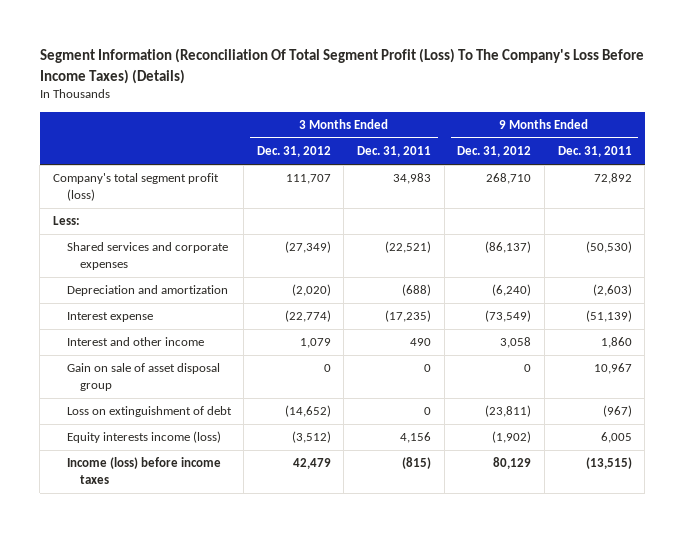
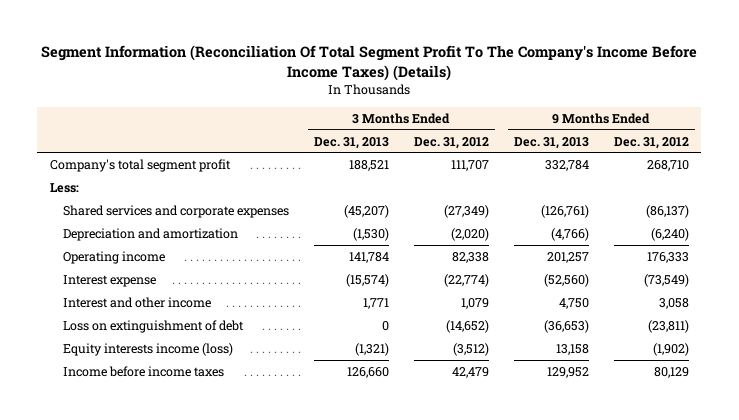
[39,48,644,84] Segment Information (Reconciliation Of Total Segment Profit (Loss) To The Company's Loss Before Income Taxes) (Details) -> [41,45,698,81] Segment Information (Reconciliation Of Total Segment Profit To The Company's Income Before Income Taxes) (Details)
[357,146,432,158] Dec. 31, 2011 -> none
[557,146,632,158] Dec. 31, 2011 -> none
none -> [313,136,389,149] Dec. 31, 2013
none -> [513,136,589,149] Dec. 31, 2013
[52,173,219,201] Company's total segment profit (loss) -> [49,158,231,172] Company's total segment profit
none -> [62,250,165,264] Operating income
[66,363,220,391] Gain on sale of asset disposal group -> none
[66,457,221,484] Income (loss) before income taxes -> [62,365,224,377] Income before income taxes

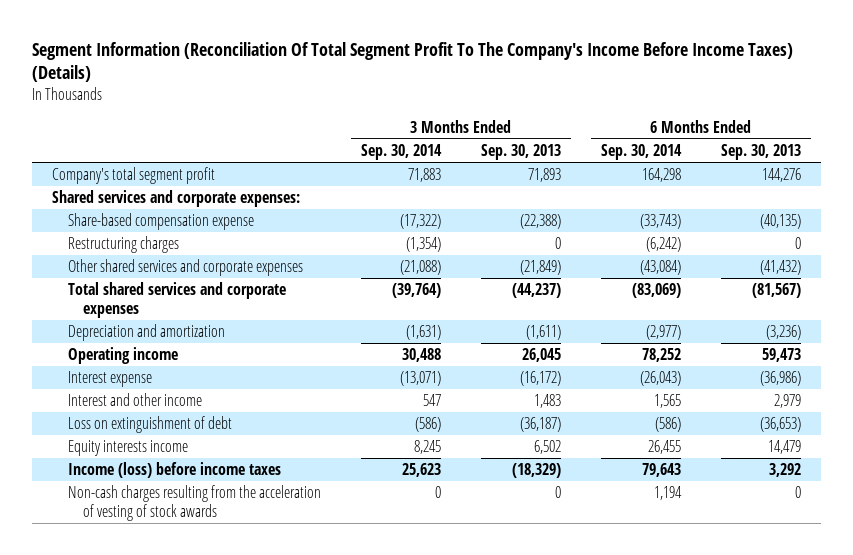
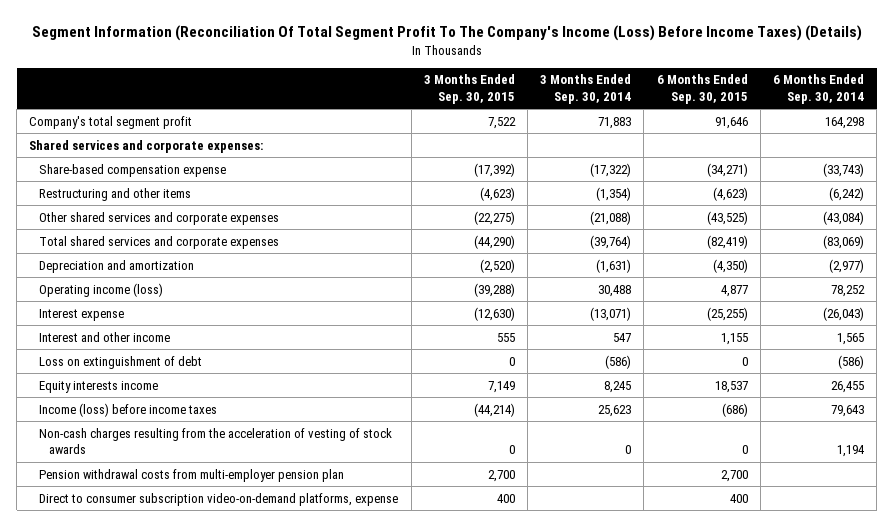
[31,41,793,83] Segment Information (Reconciliation Of Total Segment Profit To The Company's Income Before Income Taxes) (Details) -> [31,25,862,42] Segment Information (Reconciliation Of Total Segment Profit To The Company's Income (Loss) Before Income Taxes) (Details)
[480,143,561,160] Sep. 30, 2013 -> none
[721,143,802,160] Sep. 30, 2013 -> none
none -> [423,74,515,104] 3 Months Ended Sep. 30, 2015
none -> [656,74,748,104] 6 Months Ended Sep. 30, 2015
[67,236,179,254] Restructuring charges -> [39,187,192,201] Restructuring and other items
[67,347,178,365] Operating income -> [39,282,164,297] Operating income (loss)
none -> [39,468,345,482] Pension withdrawal costs from multi-employer pension plan
none -> [39,492,399,506] Direct to consumer subscription video-on-demand platforms, expense

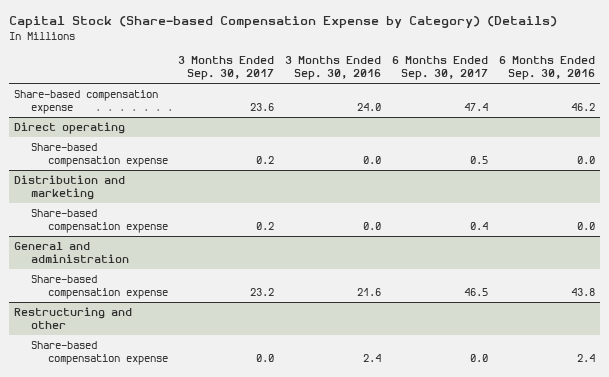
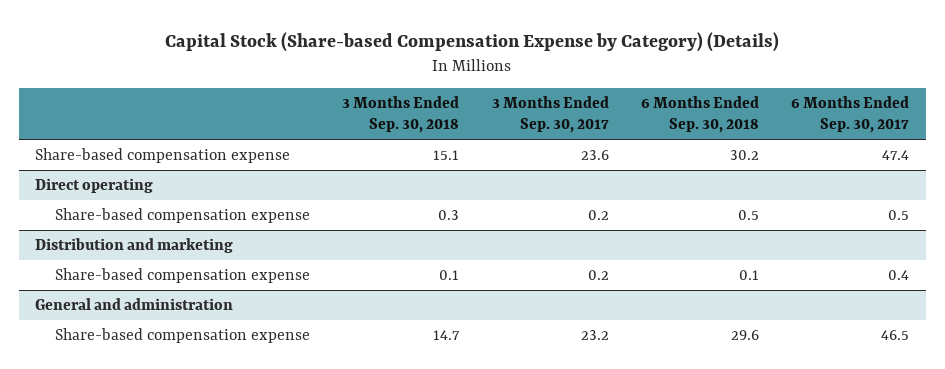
[285,56,382,81] 3 Months Ended Sep. 30, 2016 -> none
[498,56,595,81] 6 Months Ended Sep. 30, 2016 -> none
none -> [342,96,460,134] 3 Months Ended Sep. 30, 2018
none -> [641,96,760,134] 6 Months Ended Sep. 30, 2018
[14,306,133,329] Restructuring and other -> none
[31,340,168,365] Share-based compensation expense -> none

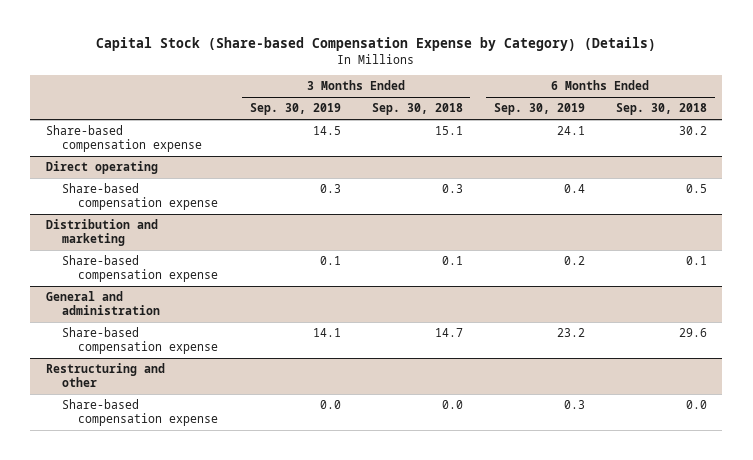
[491,96,609,134] 3 Months Ended Sep. 30, 2017 -> none
[791,96,910,134] 6 Months Ended Sep. 30, 2017 -> none
none -> [249,103,341,116] Sep. 30, 2019
none -> [493,103,585,116] Sep. 30, 2019
none -> [45,363,165,387] Restructuring and other
none -> [62,399,219,426] Share-based compensation expense

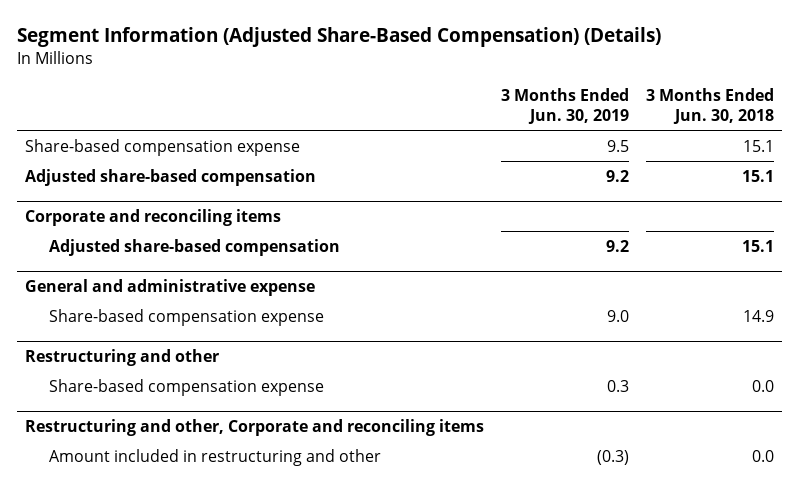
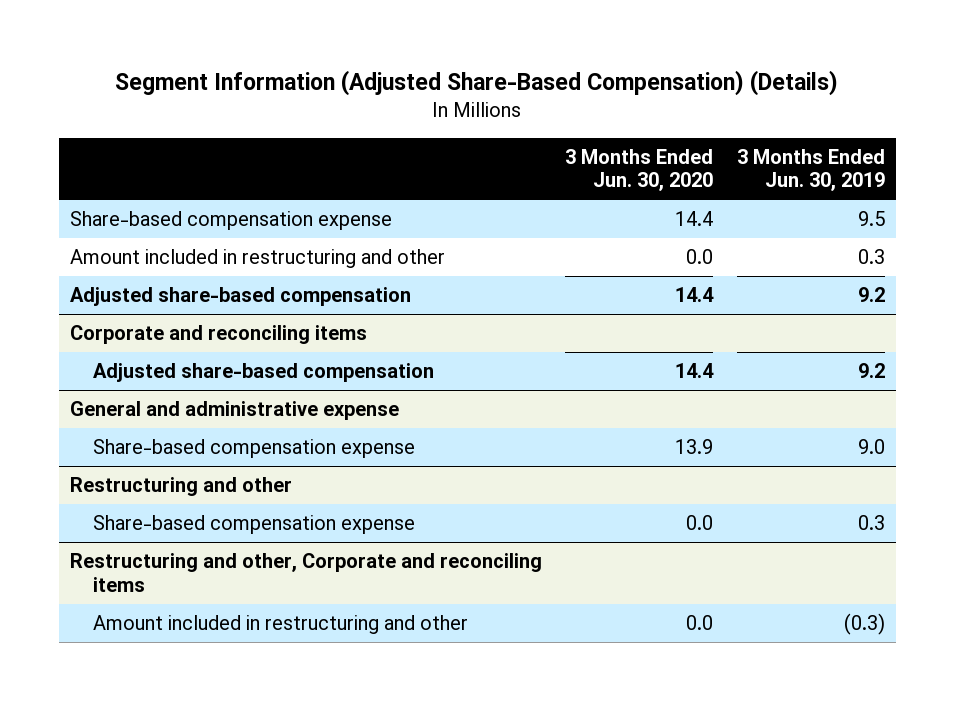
[645,87,774,125] 3 Months Ended Jun. 30, 2018 -> none
none -> [565,148,714,192] 3 Months Ended Jun. 30, 2020
none -> [70,249,446,269] Amount included in restructuring and other

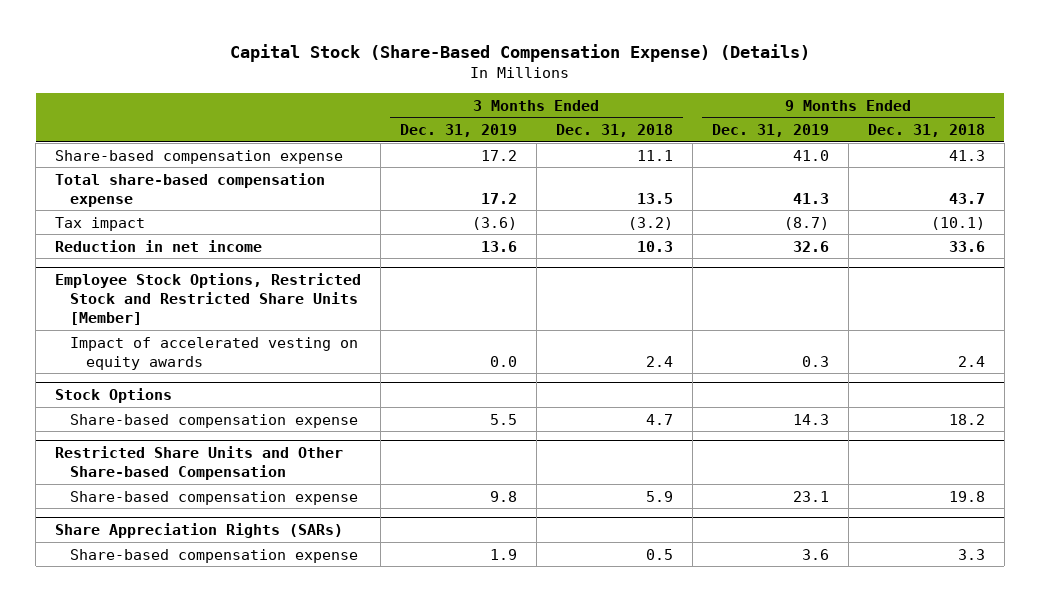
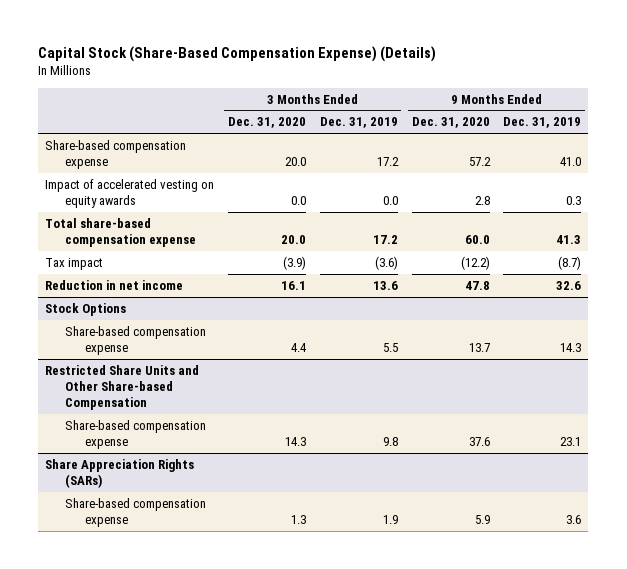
[555,123,673,137] Dec. 31, 2018 -> none
[867,123,985,137] Dec. 31, 2018 -> none
none -> [227,117,306,129] Dec. 31, 2020
none -> [411,117,490,129] Dec. 31, 2020
none -> [45,178,215,208] Impact of accelerated vesting on equity awards
[55,273,362,326] Employee Stock Options, Restricted Stock and Restricted Share Units [Member] -> none
[70,336,359,370] Impact of accelerated vesting on equity awards -> none

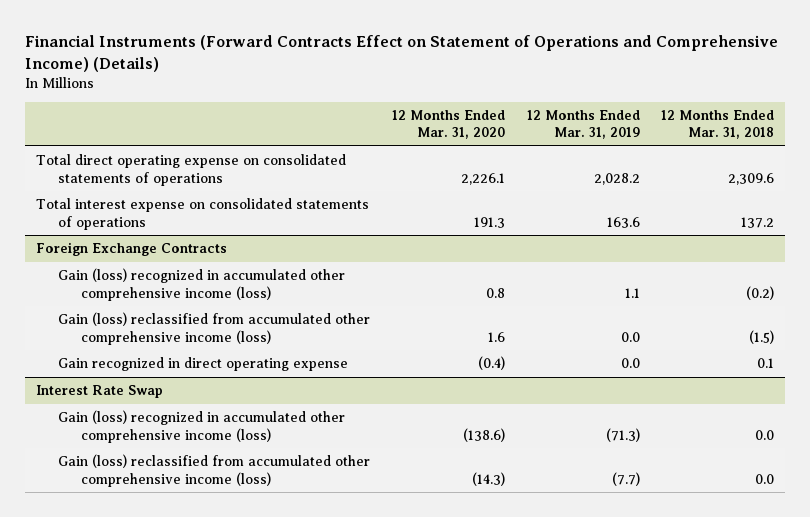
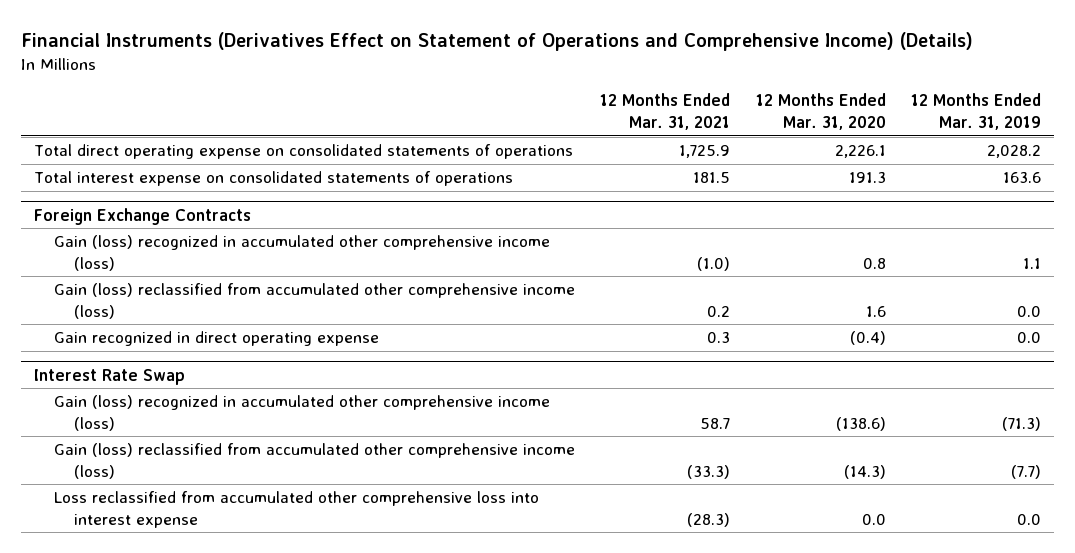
[25,34,779,72] Financial Instruments (Forward Contracts Effect on Statement of Operations and Comprehensive Income) (Details) -> [20,32,973,52] Financial Instruments (Derivatives Effect on Statement of Operations and Comprehensive Income) (Details)
[661,109,775,140] 12 Months Ended Mar. 31, 2018 -> none
none -> [600,93,731,131] 12 Months Ended Mar. 31, 2021
none -> [53,491,539,528] Loss reclassified from accumulated other comprehensive loss into interest expense

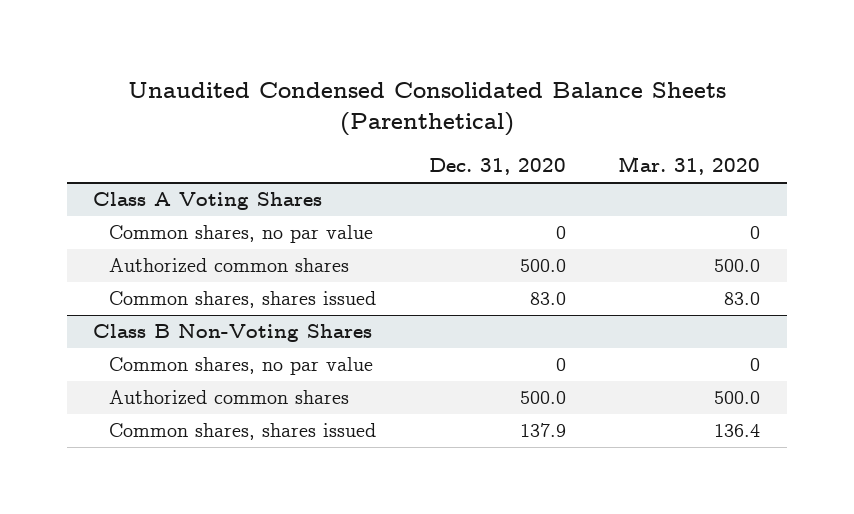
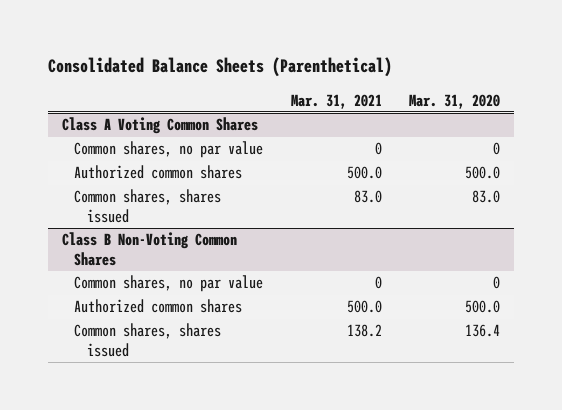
[127,82,726,136] Unaudited Condensed Consolidated Balance Sheets (Parenthetical) -> [47,57,392,78] Consolidated Balance Sheets (Parenthetical)
[428,158,566,176] Dec. 31, 2020 -> none
none -> [290,93,382,109] Mar. 31, 2021
[93,192,323,211] Class A Voting Shares -> [61,117,258,135] Class A Voting Common Shares
[93,324,373,343] Class B Non-Voting Shares -> [61,232,237,267] Class B Non-Voting Common Shares

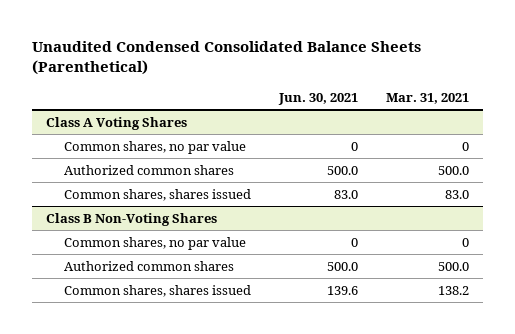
[47,57,392,78] Consolidated Balance Sheets (Parenthetical) -> [31,40,421,75] Unaudited Condensed Consolidated Balance Sheets (Parenthetical)
[409,93,501,109] Mar. 31, 2020 -> none
none -> [278,92,359,105] Jun. 30, 2021
[61,117,258,135] Class A Voting Common Shares -> [45,116,187,130] Class A Voting Shares
[61,232,237,267] Class B Non-Voting Common Shares -> [45,212,217,226] Class B Non-Voting Shares

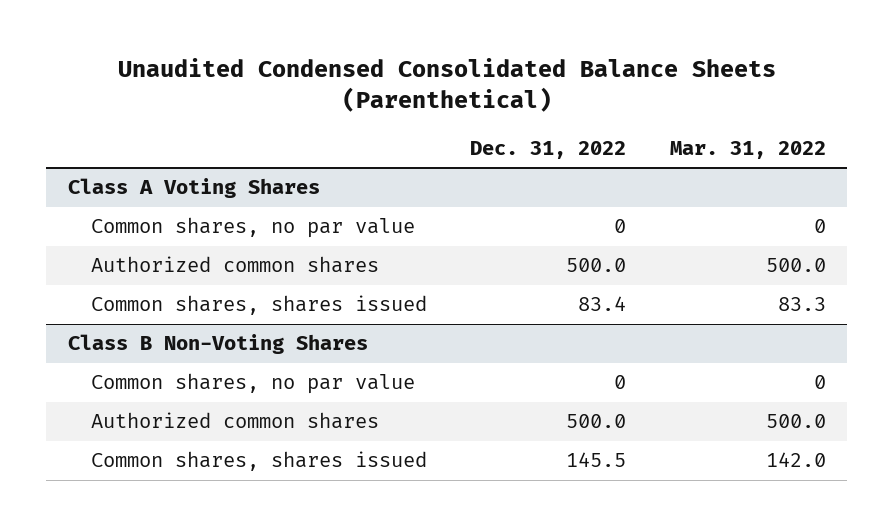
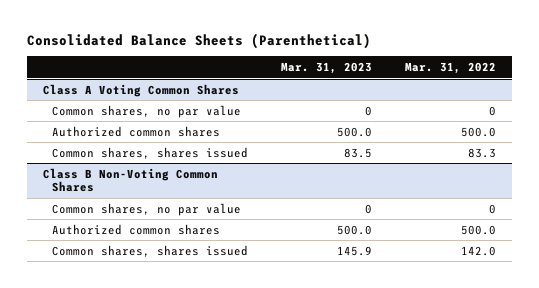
[117,58,776,113] Unaudited Condensed Consolidated Balance Sheets (Parenthetical) -> [26,32,371,49] Consolidated Balance Sheets (Parenthetical)
[470,140,627,159] Dec. 31, 2022 -> none
none -> [280,62,372,75] Mar. 31, 2023
[67,178,320,199] Class A Voting Shares -> [43,83,240,97] Class A Voting Common Shares
[67,334,368,355] Class B Non-Voting Shares -> [43,167,219,193] Class B Non-Voting Common Shares

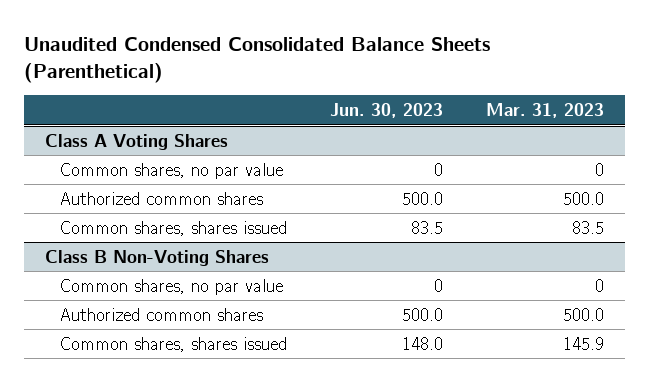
[26,32,371,49] Consolidated Balance Sheets (Parenthetical) -> [23,36,490,83] Unaudited Condensed Consolidated Balance Sheets (Parenthetical)
[404,62,496,75] Mar. 31, 2022 -> none
none -> [330,102,444,118] Jun. 30, 2023
[43,83,240,97] Class A Voting Common Shares -> [45,133,229,150] Class A Voting Shares
[43,167,219,193] Class B Non-Voting Common Shares -> [45,249,270,266] Class B Non-Voting Shares

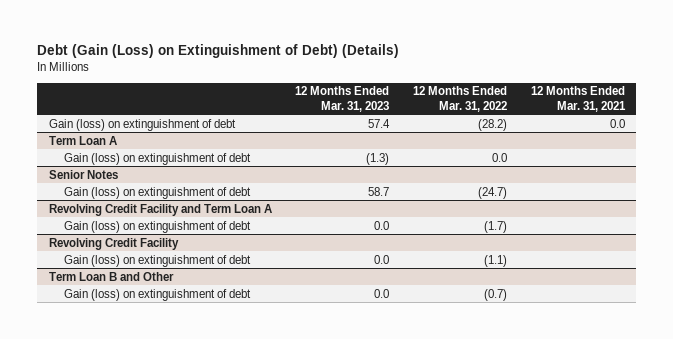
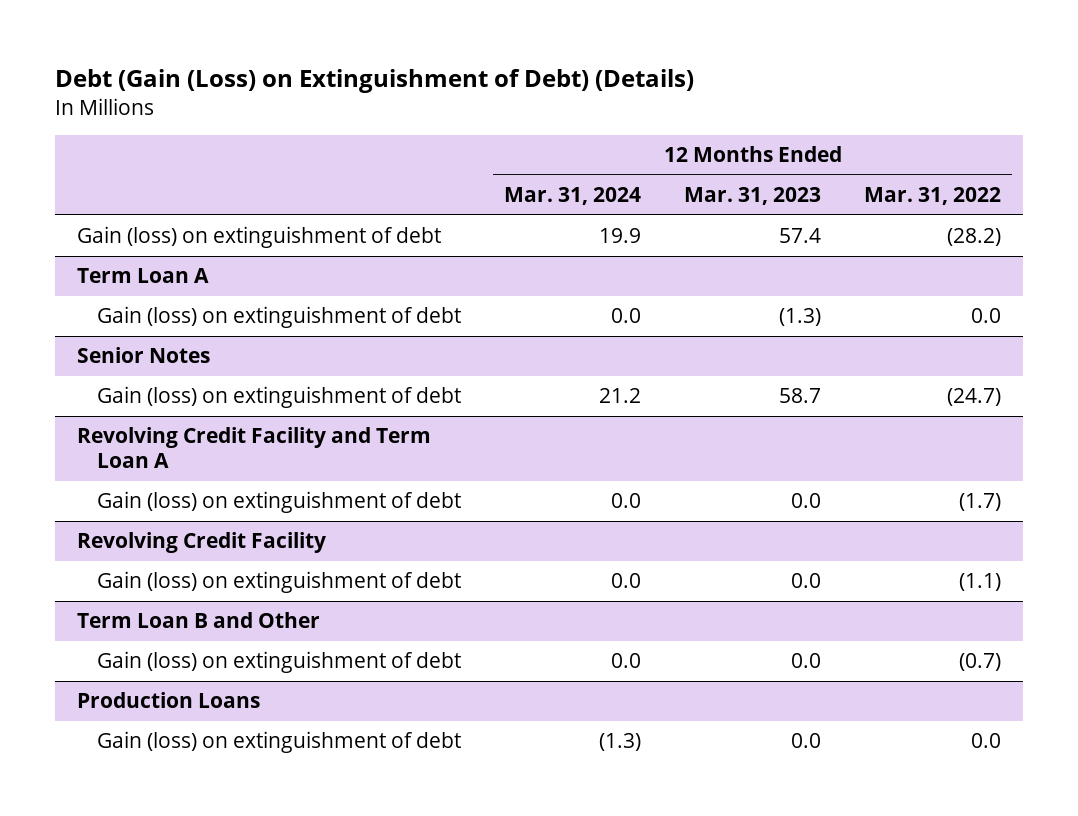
[530,86,626,112] 12 Months Ended Mar. 31, 2021 -> none
none -> [504,187,642,206] Mar. 31, 2024
none -> [76,692,260,709] Production Loans
none -> [96,731,461,754] Gain (loss) on extinguishment of debt

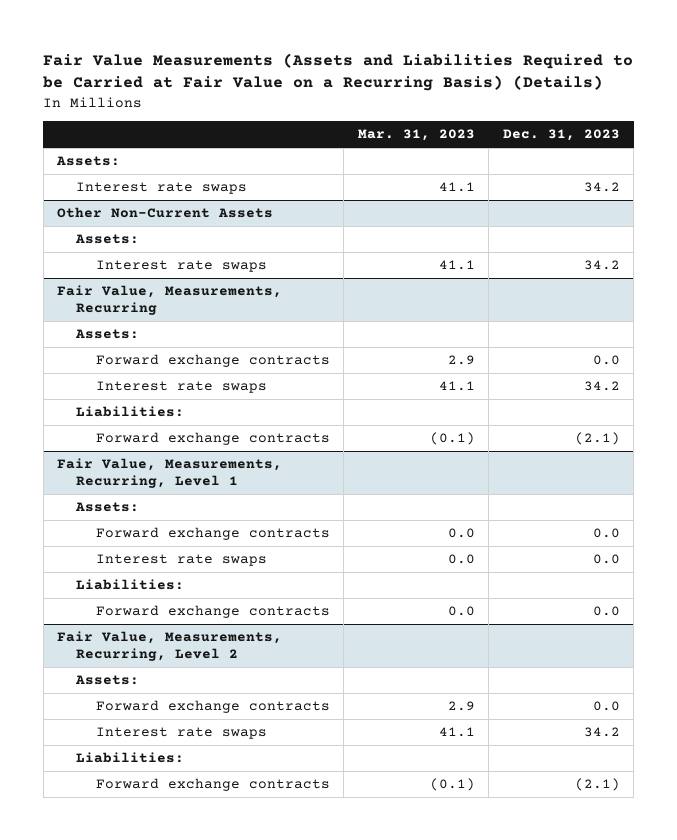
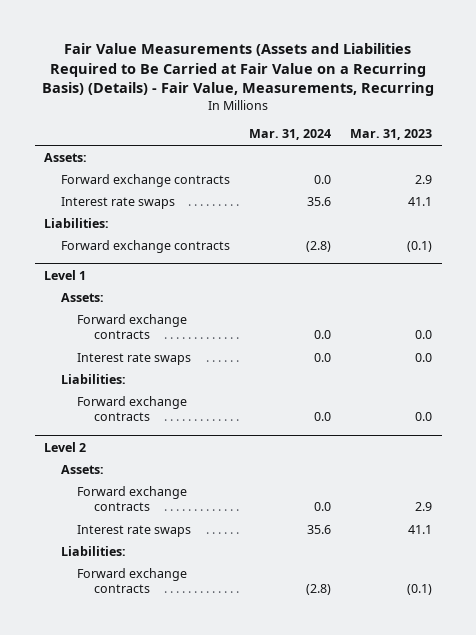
[43,53,634,92] Fair Value Measurements (Assets and Liabilities Required to be Carried at Fair Value on a Recurring Basis) (Details) -> [42,43,435,97] Fair Value Measurements (Assets and Liabilities Required to Be Carried at Fair Value on a Recurring Basis) (Details) - Fair Value, Measurements, Recurring
[502,129,620,142] Dec. 31, 2023 -> none
none -> [248,129,331,141] Mar. 31, 2024
[76,182,248,195] Interest rate swaps -> none
[57,207,274,219] Other Non-Current Assets -> none
[75,234,140,245] Assets: -> none
[95,260,267,273] Interest rate swaps -> none
[57,285,283,315] Fair Value, Measurements, Recurring -> none
[75,329,140,340] Assets: -> none
[57,458,283,488] Fair Value, Measurements, Recurring, Level 1 -> none
none -> [44,269,87,280] Level 1
[57,631,283,661] Fair Value, Measurements, Recurring, Level 2 -> none
none -> [44,441,87,452] Level 2

